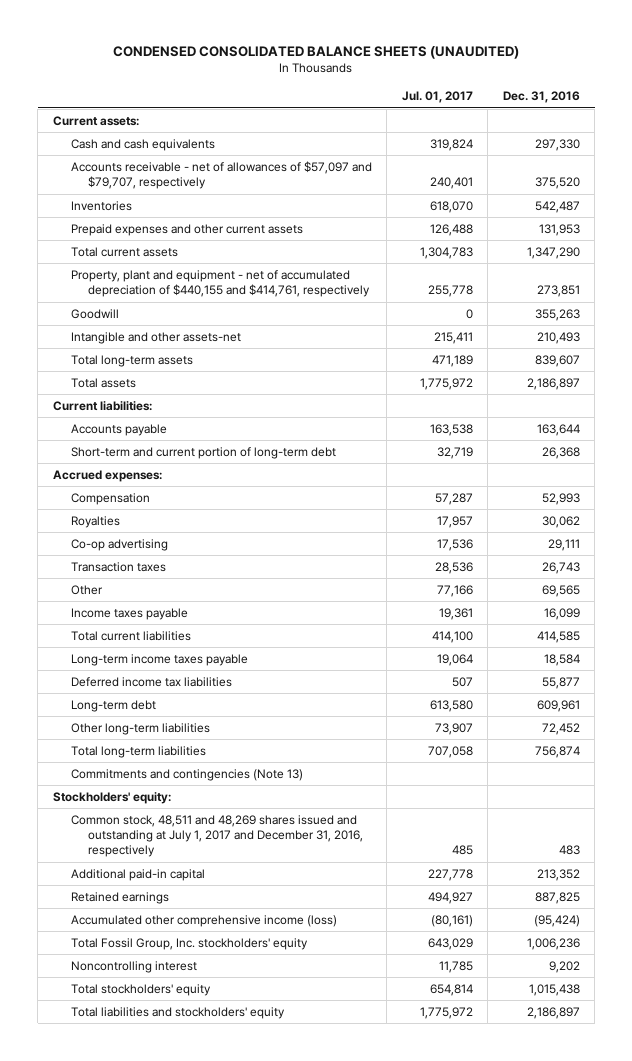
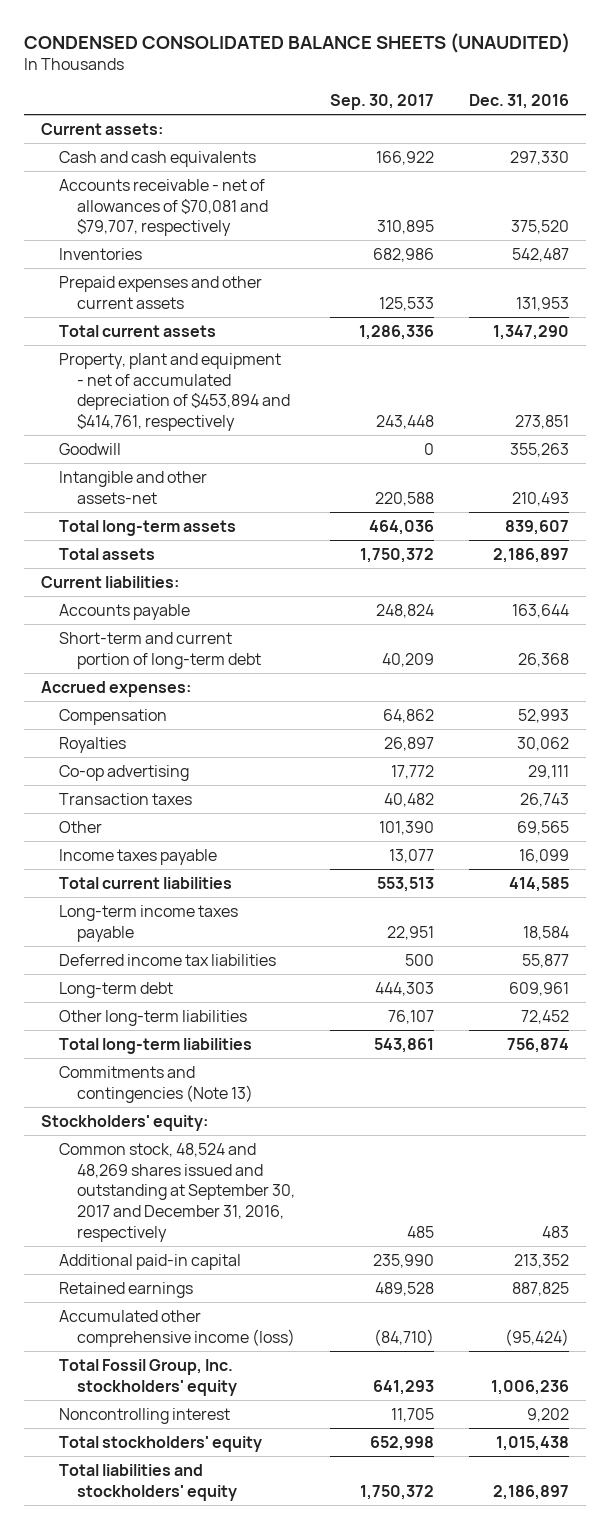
[401,91,473,104] Jul. 01, 2017 -> none
none -> [329,93,434,110] Sep. 30, 2017
[70,160,372,190] Accounts receivable - net of allowances of $57,097 and $79,707, respectively -> [59,178,269,237] Accounts receivable - net of allowances of $70,081 and $79,707, respectively
[70,269,371,298] Property, plant and equipment - net of accumulated depreciation of $440,155 and $414,761, respectively -> [59,352,291,432] Property, plant and equipment - net of accumulated depreciation of $453,894 and $414,761, respectively
[70,814,364,858] Common stock, 48,511 and 48,269 shares issued and outstanding at July 1, 2017 and December 31, 2016, respectively -> [59,1142,296,1243] Common stock, 48,524 and 48,269 shares issued and outstanding at September 30, 2017 and December 31, 2016, respectively

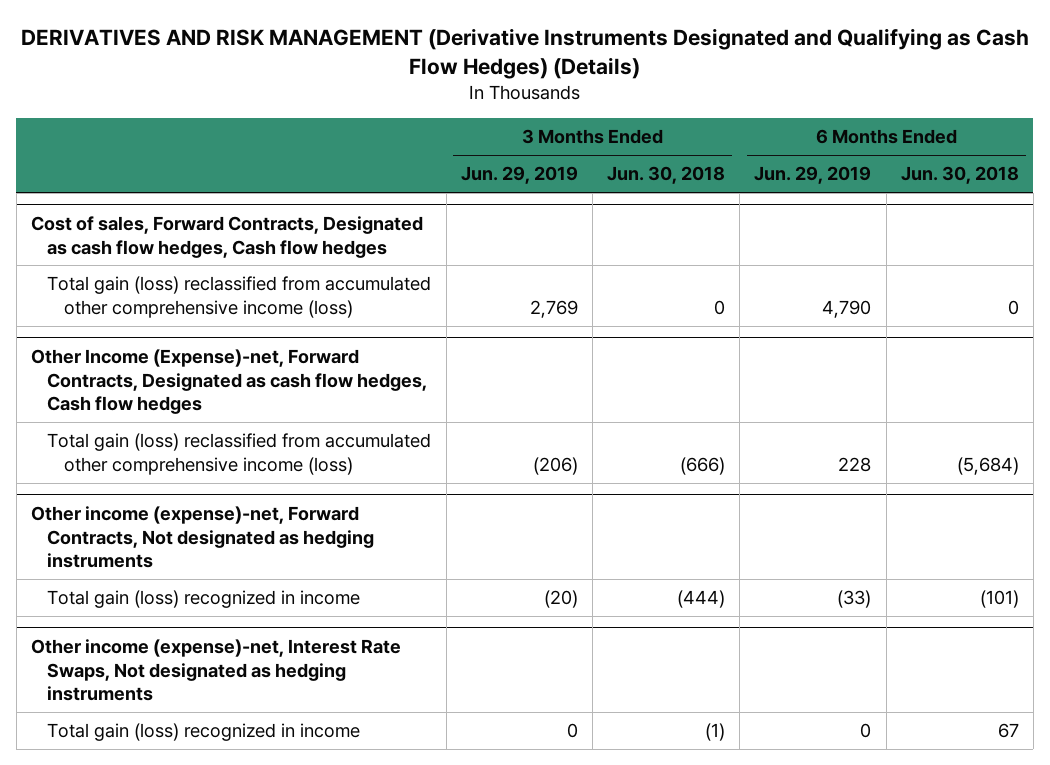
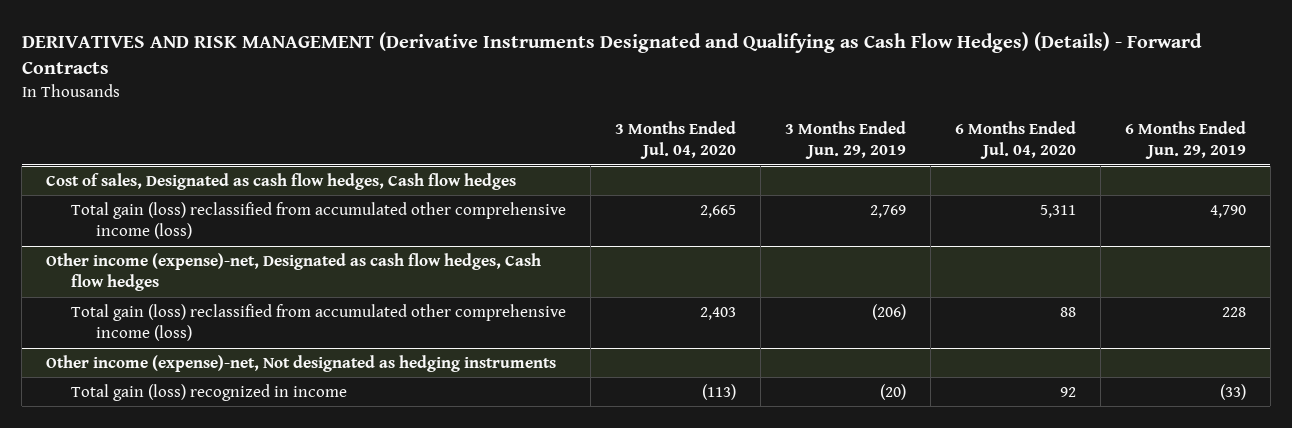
[20,28,1029,80] DERIVATIVES AND RISK MANAGEMENT (Derivative Instruments Designated and Qualifying as Cash Flow Hedges) (Details) -> [21,32,1202,75] DERIVATIVES AND RISK MANAGEMENT (Derivative Instruments Designated and Qualifying as Cash Flow Hedges) (Details) - Forward Contracts
[607,166,726,185] Jun. 30, 2018 -> none
[900,166,1019,185] Jun. 30, 2018 -> none
none -> [615,120,737,160] 3 Months Ended Jul. 04, 2020
none -> [954,120,1076,160] 6 Months Ended Jul. 04, 2020
[30,215,423,258] Cost of sales, Forward Contracts, Designated as cash flow hedges, Cash flow hedges -> [46,172,517,190] Cost of sales, Designated as cash flow hedges, Cash flow hedges
[30,348,428,415] Other Income (Expense)-net, Forward Contracts, Designated as cash flow hedges, Cash flow hedges -> [46,252,542,292] Other income (expense)-net, Designated as cash flow hedges, Cash flow hedges
[30,505,375,569] Other income (expense)-net, Forward Contracts, Not designated as hedging instruments -> [46,354,557,372] Other income (expense)-net, Not designated as hedging instruments
[30,638,401,702] Other income (expense)-net, Interest Rate Swaps, Not designated as hedging instruments -> none
[47,723,361,742] Total gain (loss) recognized in income -> none

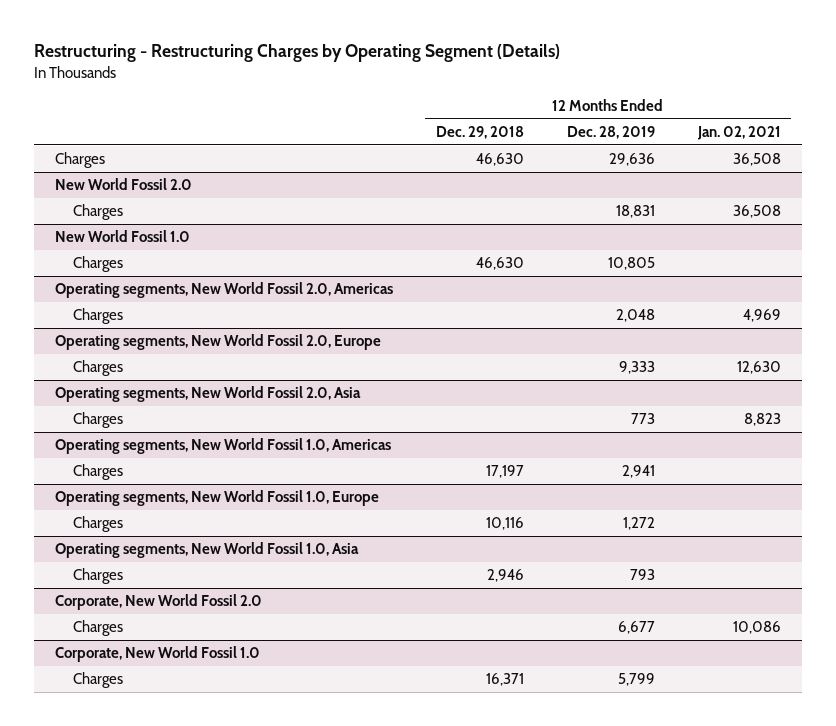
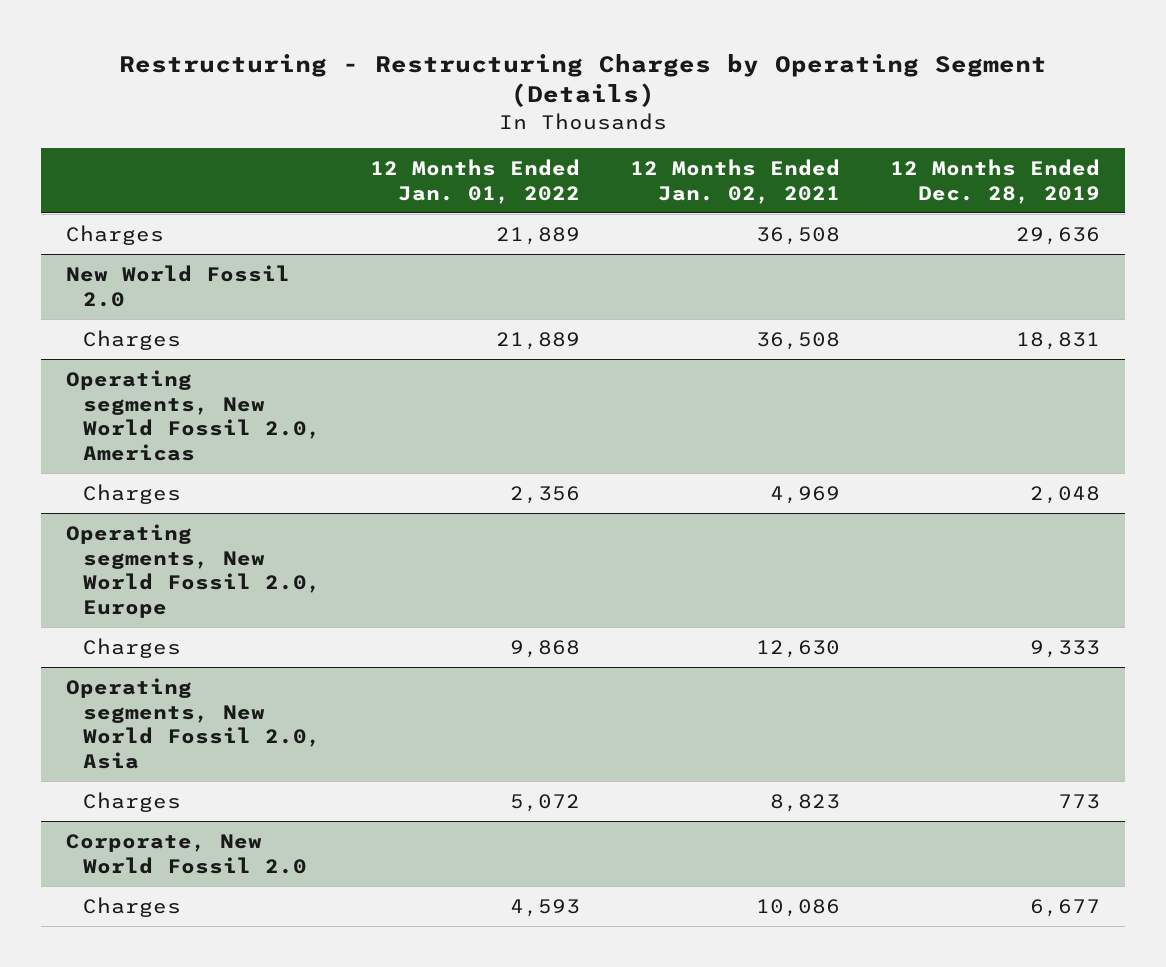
[435,126,524,140] Dec. 29, 2018 -> none
none -> [370,159,581,204] 12 Months Ended Jan. 01, 2022
[55,230,191,243] New World Fossil 1.0 -> none
[73,256,124,273] Charges -> none
[55,438,392,455] Operating segments, New World Fossil 1.0, Americas -> none
[73,464,124,481] Charges -> none
[55,490,380,507] Operating segments, New World Fossil 1.0, Europe -> none
[73,516,124,533] Charges -> none
[55,542,360,559] Operating segments, New World Fossil 1.0, Asia -> none
[73,568,124,585] Charges -> none
[55,646,261,663] Corporate, New World Fossil 1.0 -> none
[73,672,124,689] Charges -> none

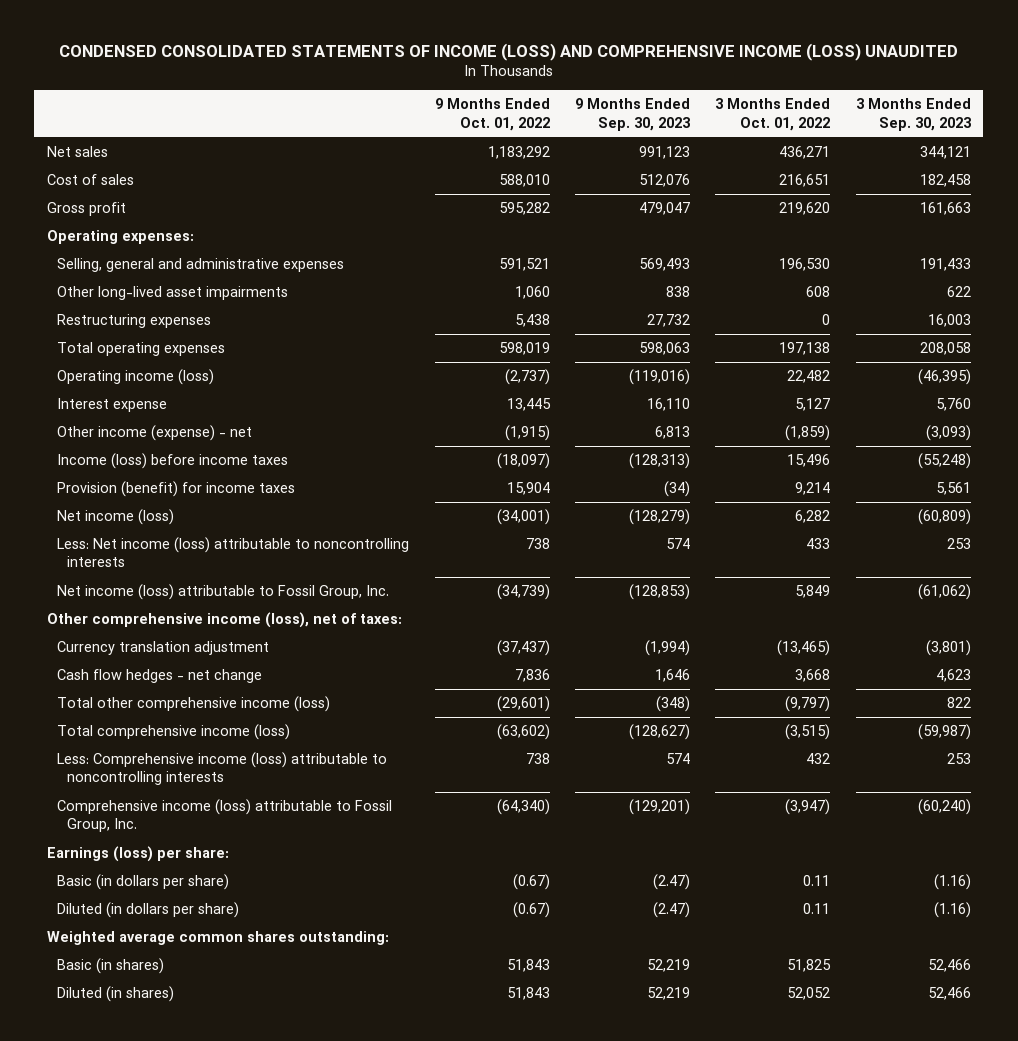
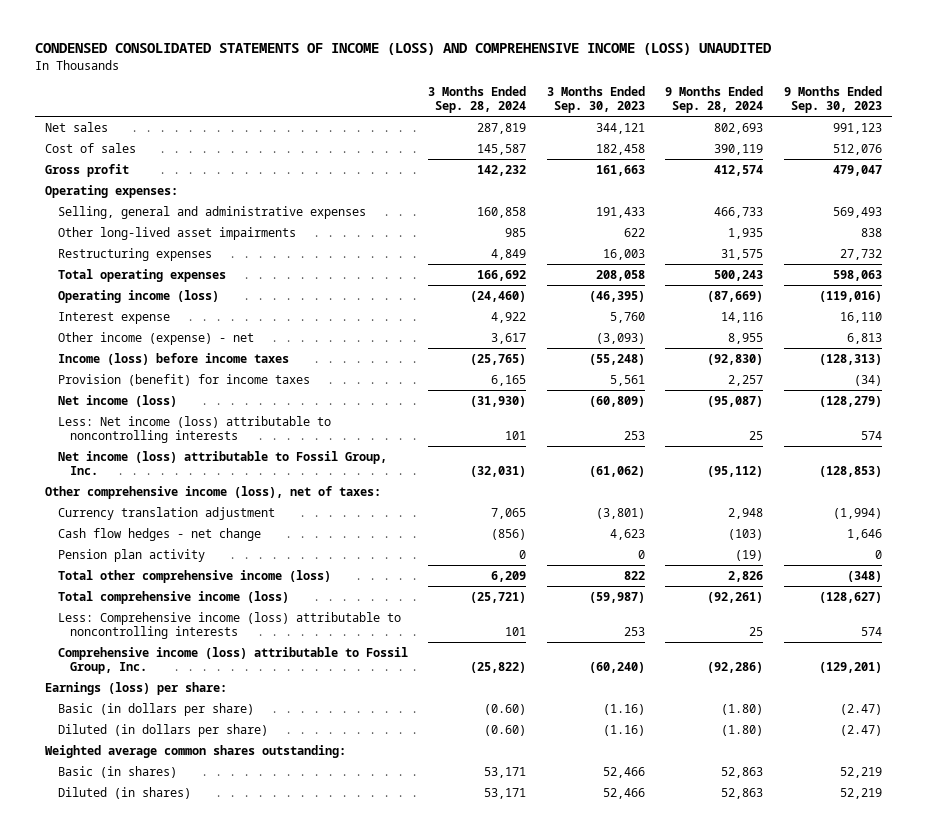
[434,98,550,131] 9 Months Ended Oct. 01, 2022 -> none
[715,98,831,131] 3 Months Ended Oct. 01, 2022 -> none
none -> [428,86,527,114] 3 Months Ended Sep. 28, 2024
none -> [665,86,764,114] 9 Months Ended Sep. 28, 2024
none -> [57,548,205,562] Pension plan activity

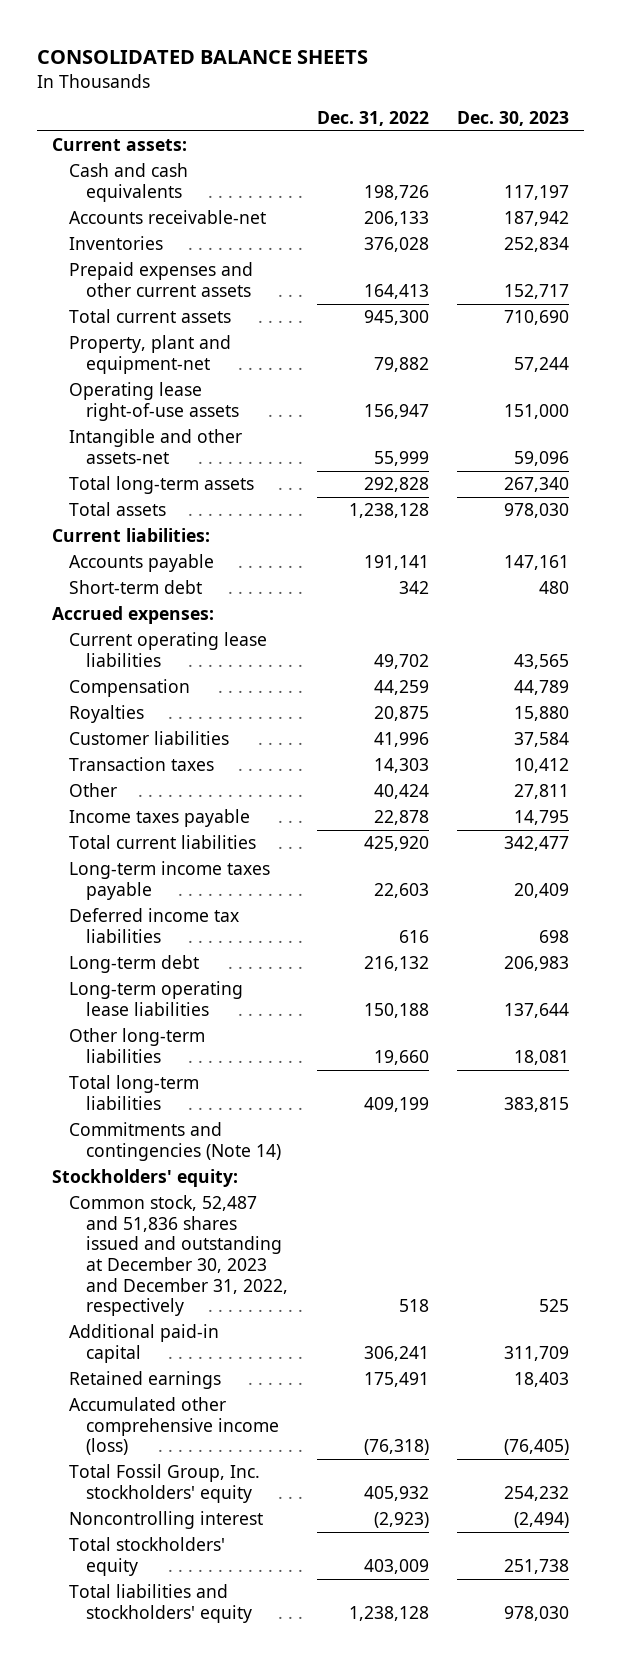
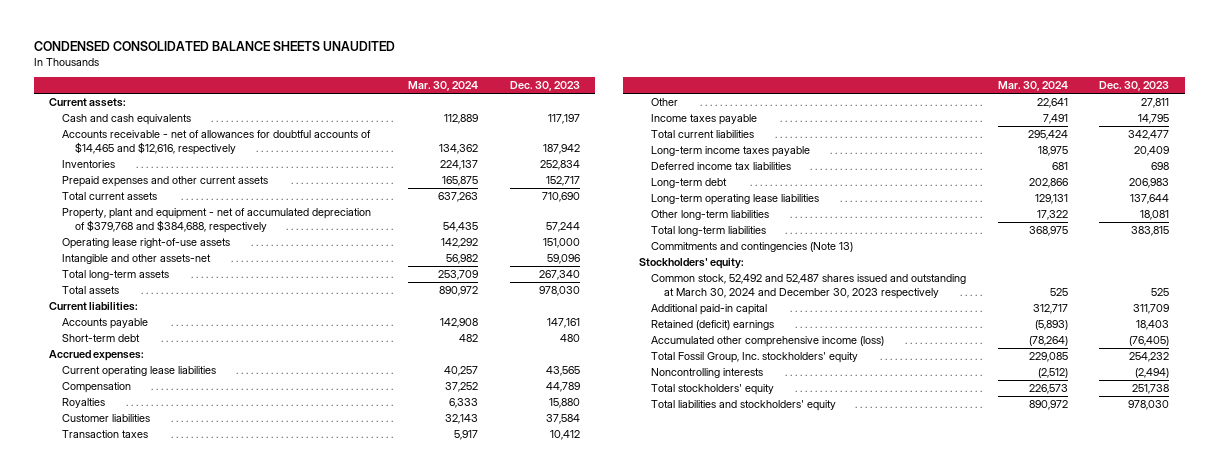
[37,50,369,65] CONSOLIDATED BALANCE SHEETS -> [33,41,395,52] CONDENSED CONSOLIDATED BALANCE SHEETS UNAUDITED
[316,111,429,127] Dec. 31, 2022 -> none
none -> [408,81,479,92] Mar. 30, 2024
[68,210,266,225] Accounts receivable-net -> [62,130,372,155] Accounts receivable - net of allowances for doubtful accounts of $14,465 and $12,616, respectively
[68,335,231,374] Property, plant and equipment-net -> [62,208,372,233] Property, plant and equipment - net of accumulated depreciation of $379,768 and $384,688, respectively
[68,1122,282,1161] Commitments and contingencies (Note 14) -> [651,242,854,253] Commitments and contingencies (Note 13)
[68,1195,289,1317] Common stock, 52,487 and 51,836 shares issued and outstanding at December 30, 2023 and December 31, 2022, respectively -> [651,274,967,299] Common stock, 52,492 and 52,487 shares issued and outstanding at March 30, 2024 and December 30, 2023 respectively
[68,1371,221,1390] Retained earnings -> [651,320,775,331] Retained (deficit) earnings
[68,1511,263,1530] Noncontrolling interest -> [651,368,764,379] Noncontrolling interests

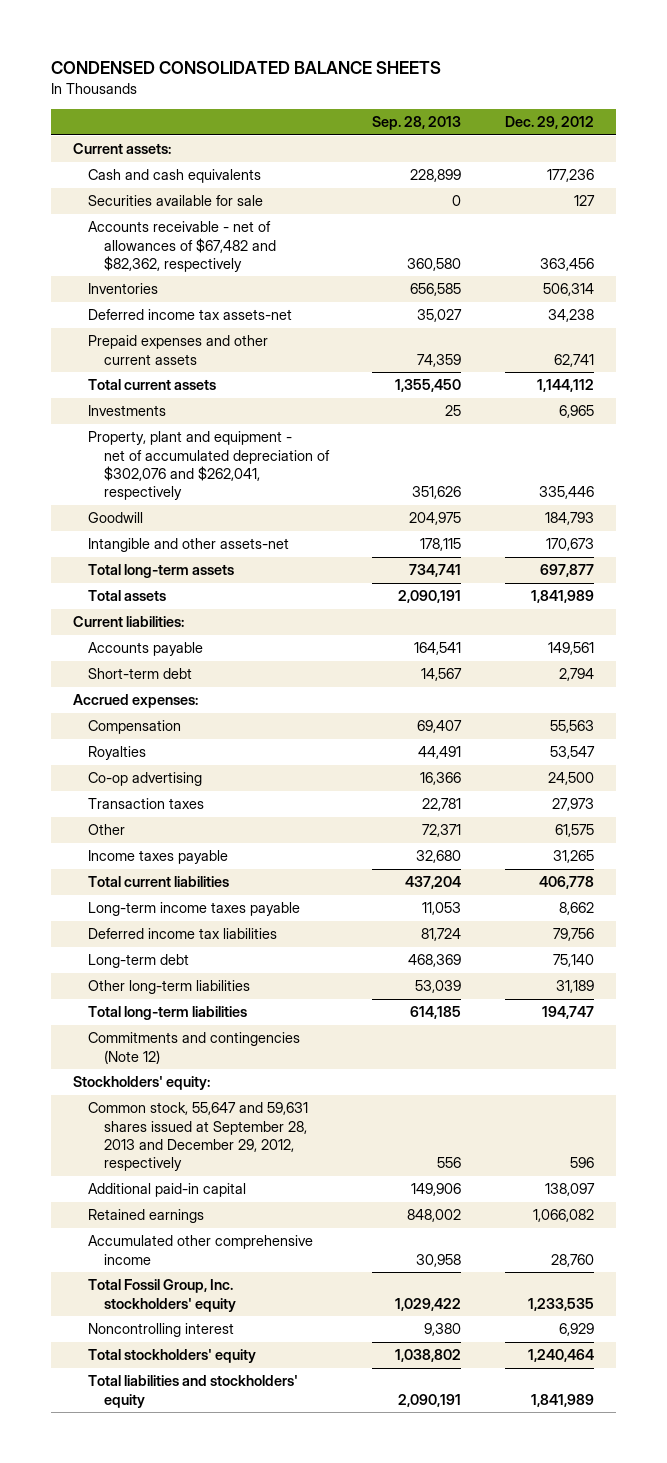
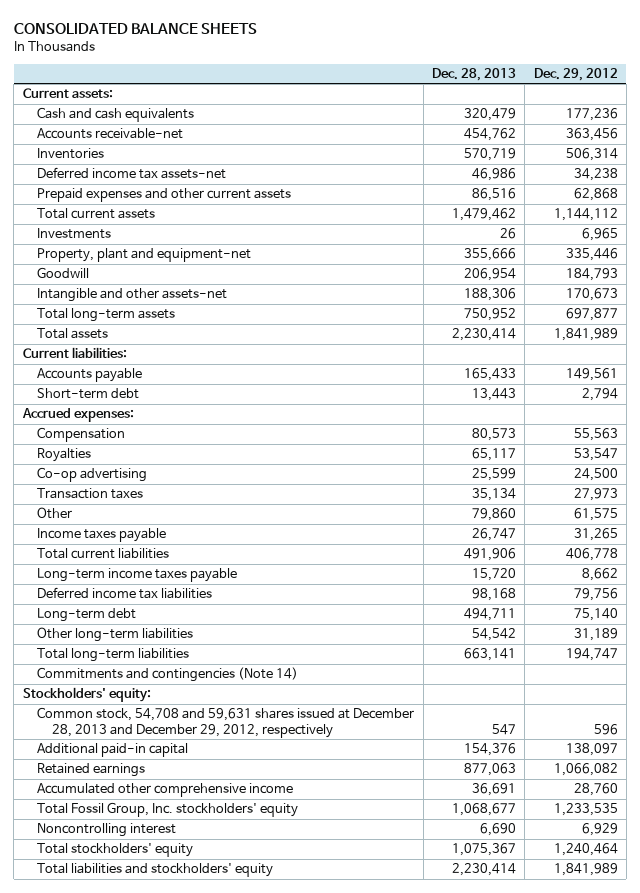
[51,61,442,75] CONDENSED CONSOLIDATED BALANCE SHEETS -> [13,22,257,34] CONSOLIDATED BALANCE SHEETS
[372,115,462,130] Sep. 28, 2013 -> none
none -> [431,68,516,82] Dec. 28, 2013
[88,195,264,207] Securities available for sale -> none
[88,221,276,272] Accounts receivable - net of allowances of $67,482 and $82,362, respectively -> [37,128,184,140] Accounts receivable-net
[554,353,595,367] 62,741 -> [573,188,618,202] 62,868
[88,431,330,500] Property, plant and equipment - net of accumulated depreciation of $302,076 and $262,041, respectively -> [37,248,252,263] Property, plant and equipment-net
[88,1032,301,1064] Commitments and contingencies (Note 12) -> [37,667,299,683] Commitments and contingencies (Note 14)
[88,1102,309,1171] Common stock, 55,647 and 59,631 shares issued at September 28, 2013 and December 29, 2012, respectively -> [37,707,415,738] Common stock, 54,708 and 59,631 shares issued at December 28, 2013 and December 29, 2012, respectively

